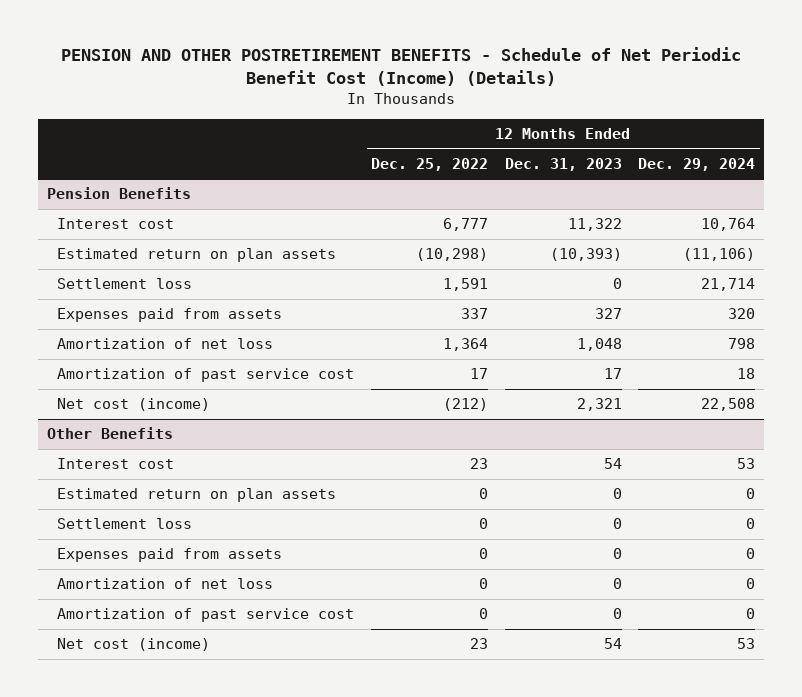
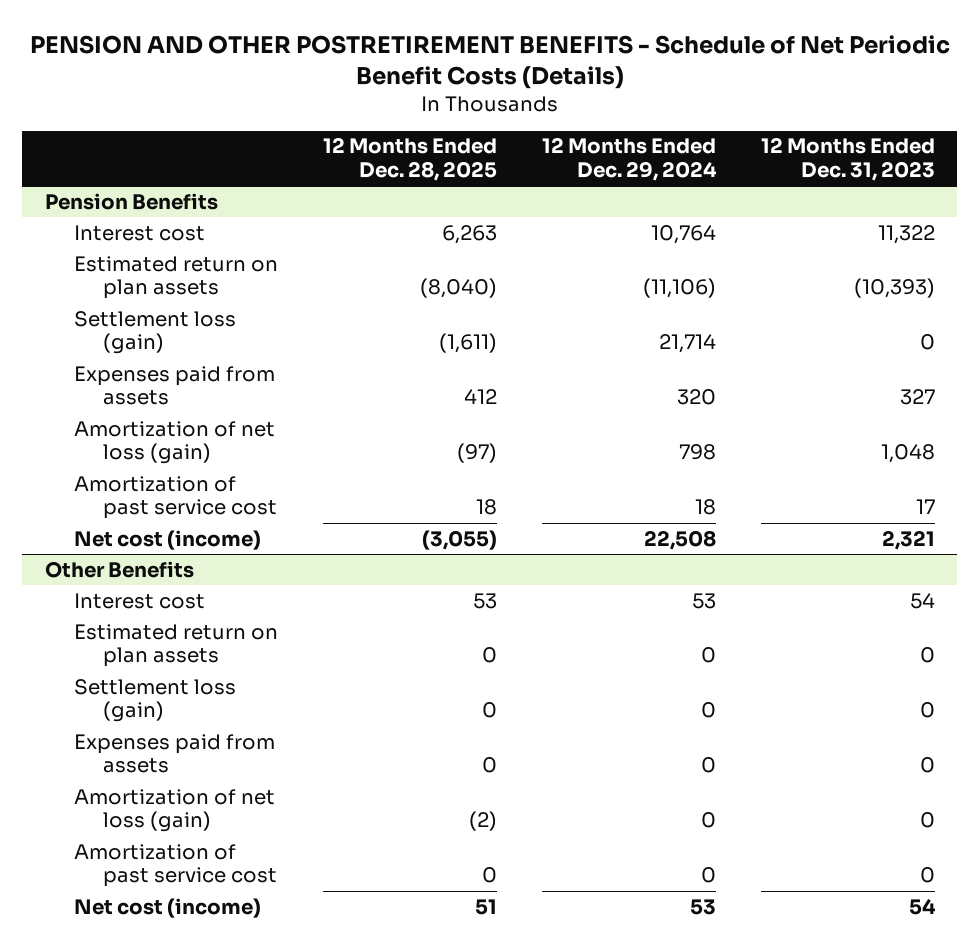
[61,47,742,87] PENSION AND OTHER POSTRETIREMENT BENEFITS - Schedule of Net Periodic Benefit Cost (Income) (Details) -> [29,35,950,89] PENSION AND OTHER POSTRETIREMENT BENEFITS - Schedule of Net Periodic Benefit Costs (Details)
[370,157,488,171] Dec. 25, 2022 -> none
none -> [322,137,497,181] 12 Months Ended Dec. 28, 2025
[57,278,193,290] Settlement loss -> [74,310,237,355] Settlement loss (gain)
[57,338,274,350] Amortization of net loss -> [74,420,276,465] Amortization of net loss (gain)
[57,518,193,530] Settlement loss -> [74,678,237,723] Settlement loss (gain)
[57,578,274,590] Amortization of net loss -> [74,788,276,833] Amortization of net loss (gain)

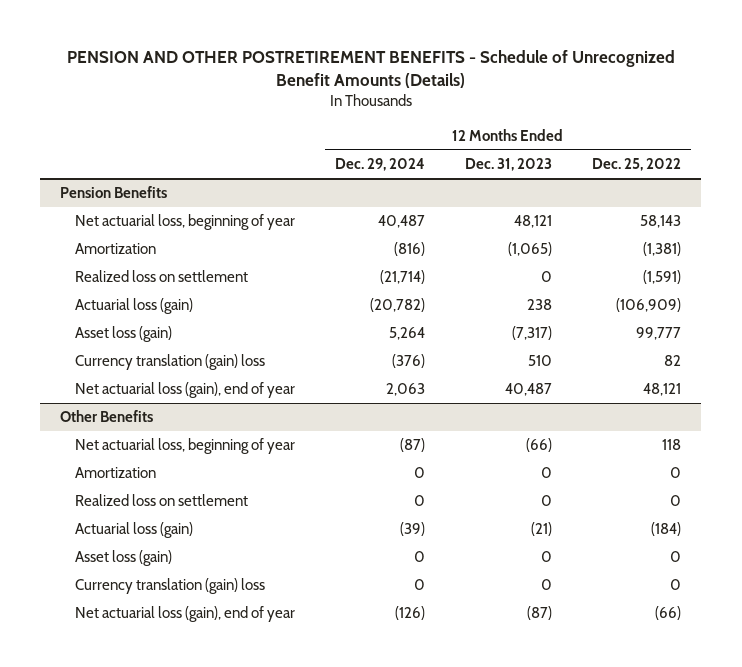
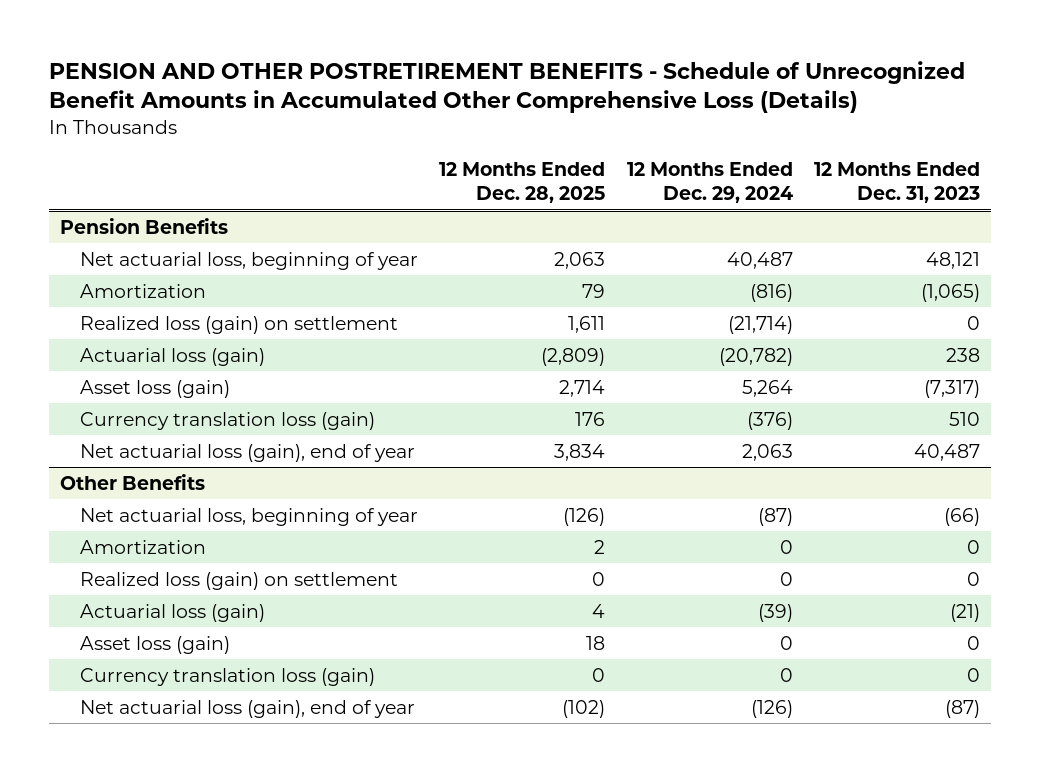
[66,50,675,89] PENSION AND OTHER POSTRETIREMENT BENEFITS - Schedule of Unrecognized Benefit Amounts (Details) -> [49,60,966,114] PENSION AND OTHER POSTRETIREMENT BENEFITS - Schedule of Unrecognized Benefit Amounts in Accumulated Other Comprehensive Loss (Details)
[592,158,682,172] Dec. 25, 2022 -> none
none -> [439,161,606,204] 12 Months Ended Dec. 28, 2025
[74,270,248,283] Realized loss on settlement -> [79,315,398,334] Realized loss (gain) on settlement
[74,354,265,371] Currency translation (gain) loss -> [79,411,375,430] Currency translation loss (gain)
[74,494,248,507] Realized loss on settlement -> [79,571,398,590] Realized loss (gain) on settlement
[74,578,265,595] Currency translation (gain) loss -> [79,667,375,686] Currency translation loss (gain)

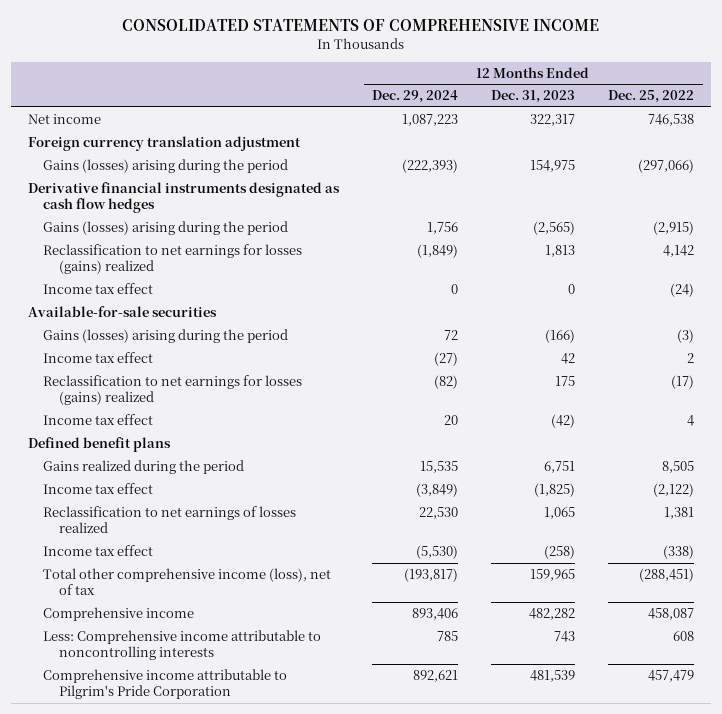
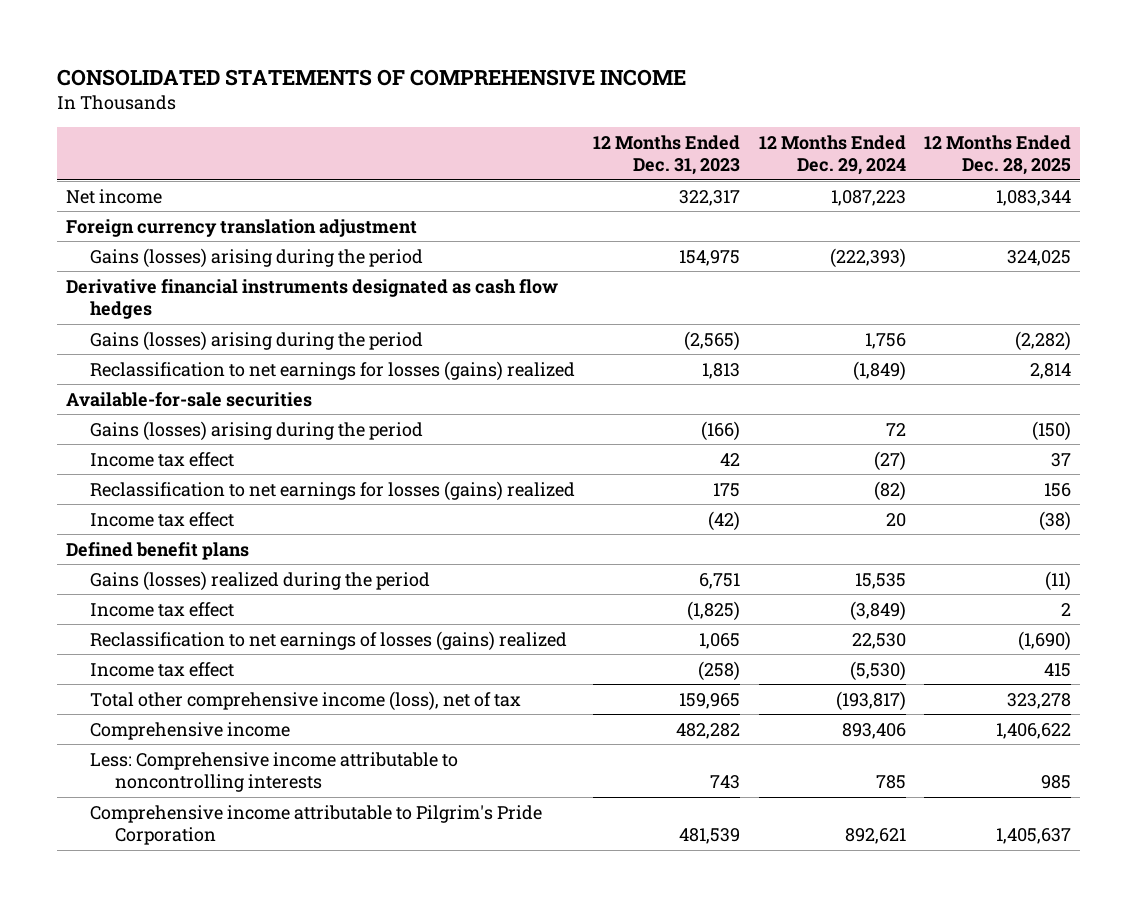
[608,90,695,104] Dec. 25, 2022 -> none
none -> [923,134,1071,176] 12 Months Ended Dec. 28, 2025
[43,282,154,294] Income tax effect -> none
[43,459,245,474] Gains realized during the period -> [90,570,431,591] Gains (losses) realized during the period
[43,505,297,534] Reclassification to net earnings of losses realized -> [90,630,568,651] Reclassification to net earnings of losses (gains) realized

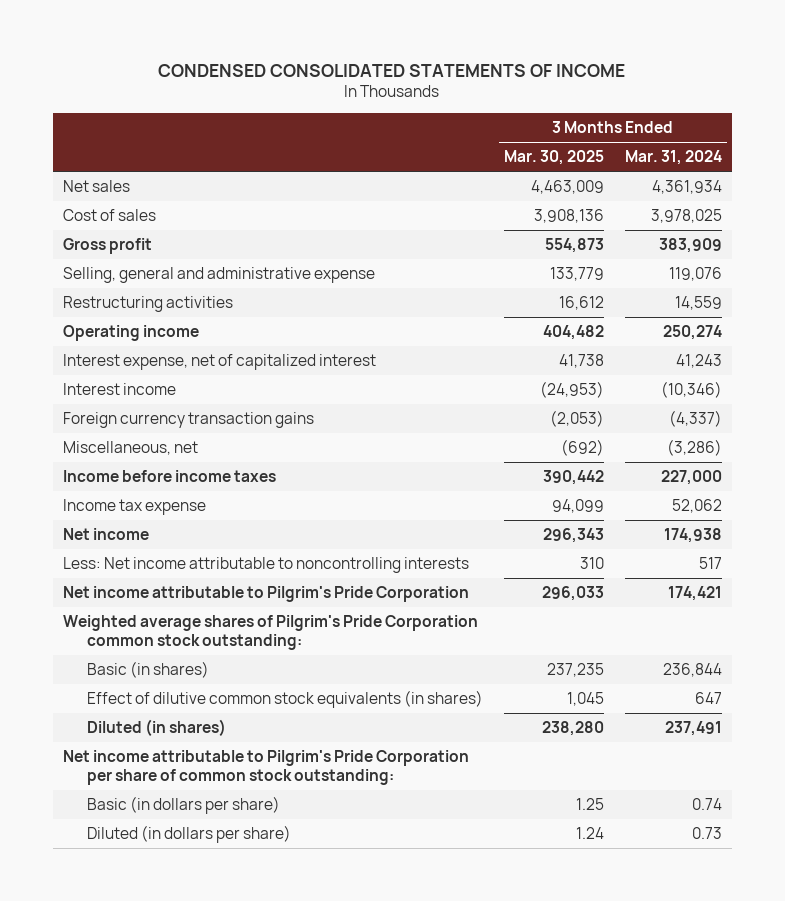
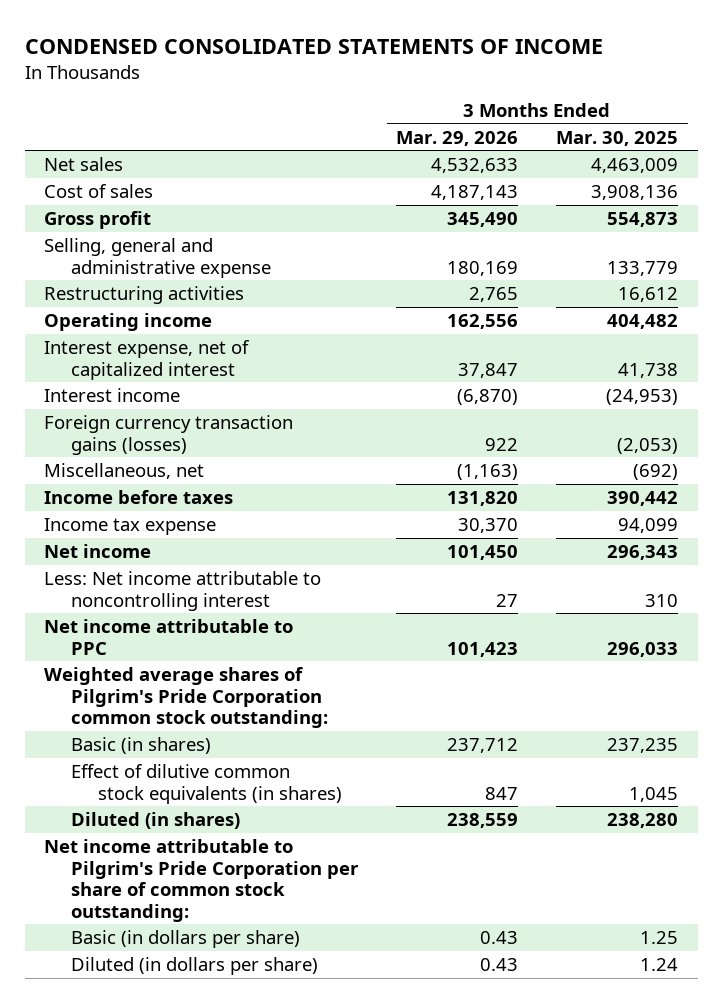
[624,150,722,166] Mar. 31, 2024 -> none
none -> [396,130,519,146] Mar. 29, 2026
[63,412,315,429] Foreign currency transaction gains -> [43,415,293,455] Foreign currency transaction gains (losses)
[63,470,277,483] Income before income taxes -> [43,490,233,505] Income before taxes
[63,557,470,574] Less: Net income attributable to noncontrolling interests -> [43,571,321,611] Less: Net income attributable to noncontrolling interest
[63,586,470,603] Net income attributable to Pilgrim's Pride Corporation -> [43,619,293,655] Net income attributable to PPC

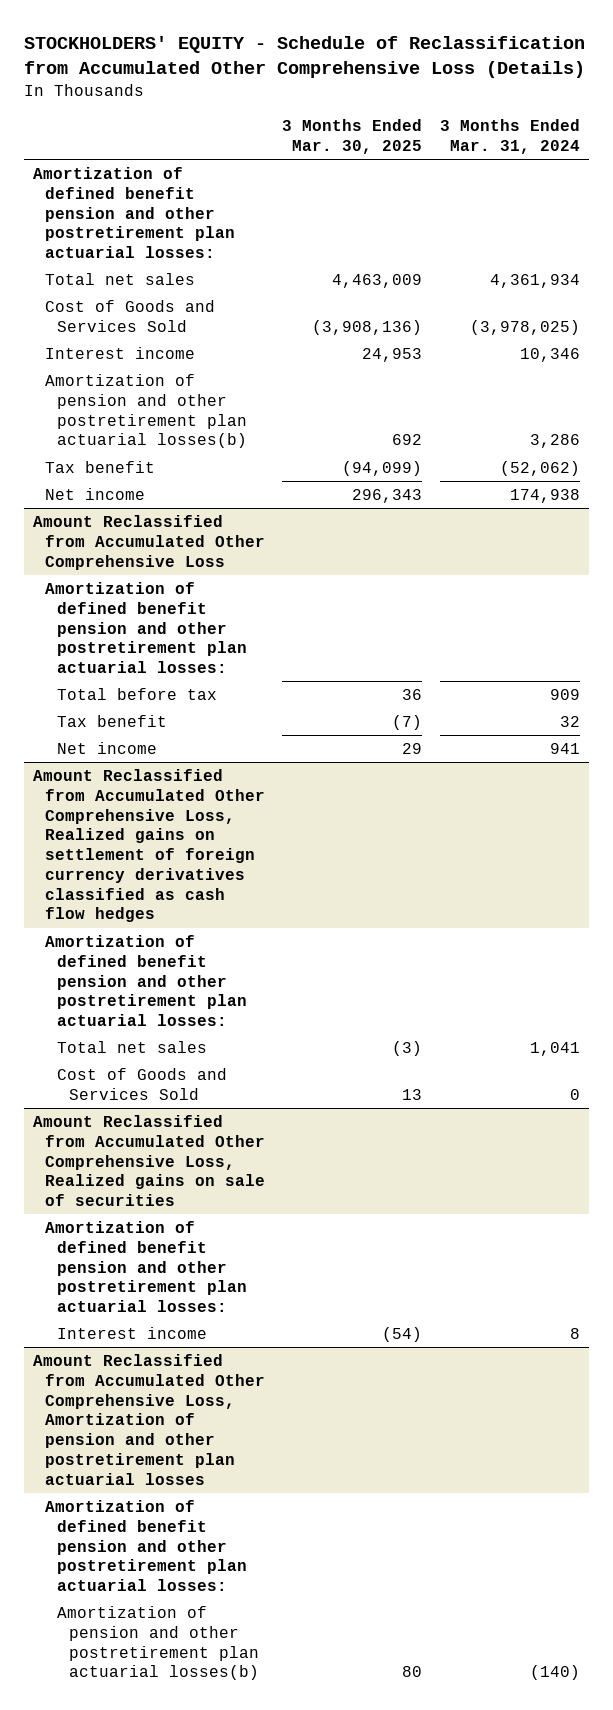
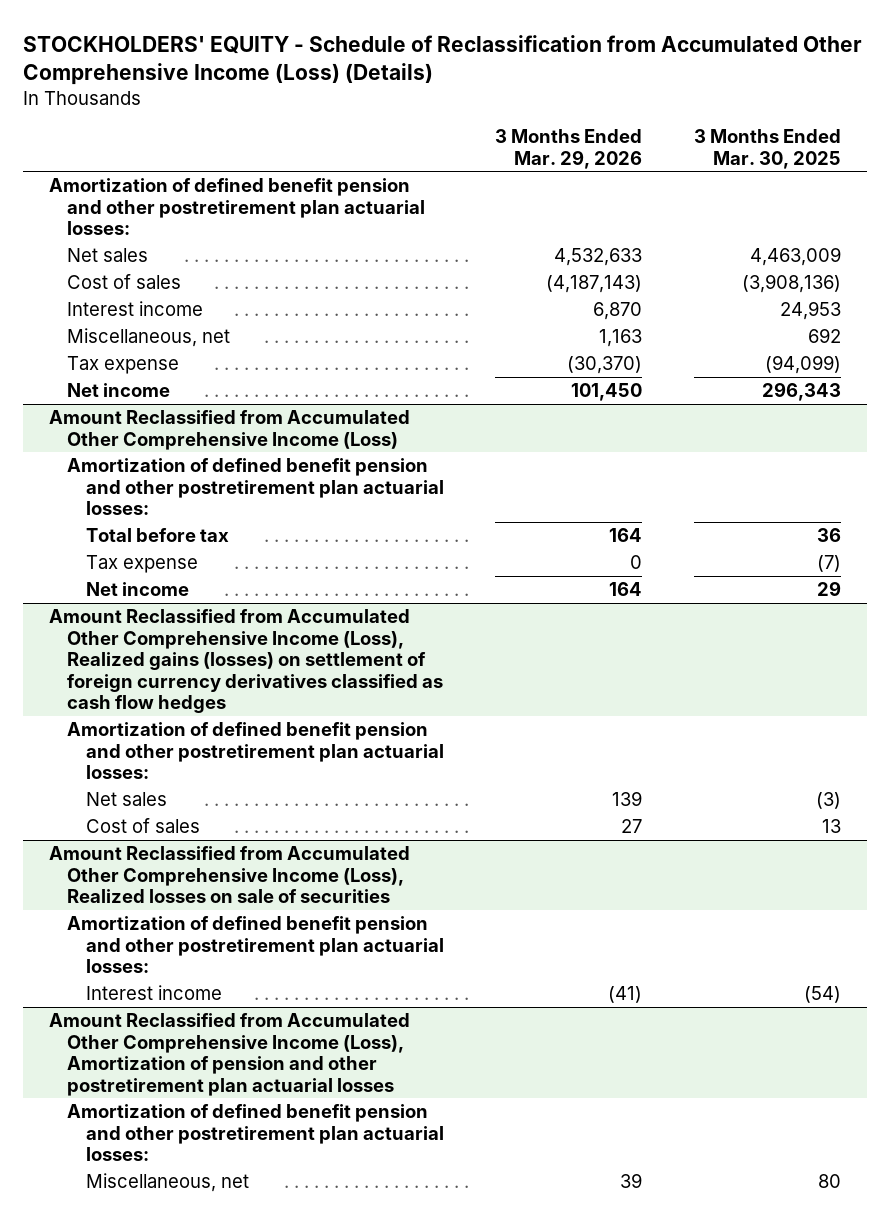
[23,36,585,79] STOCKHOLDERS' EQUITY - Schedule of Reclassification from Accumulated Other Comprehensive Loss (Details) -> [22,34,862,86] STOCKHOLDERS' EQUITY - Schedule of Reclassification from Accumulated Other Comprehensive Income (Loss) (Details)
[440,119,581,155] 3 Months Ended Mar. 31, 2024 -> none
none -> [495,129,643,169] 3 Months Ended Mar. 29, 2026
[44,272,195,285] Total net sales -> [67,247,149,262] Net sales
[44,299,215,332] Cost of Goods and Services Sold -> [67,273,182,289] Cost of sales
[44,373,247,449] Amortization of pension and other postretirement plan actuarial losses(b) -> [67,327,231,347] Miscellaneous, net
[44,460,155,473] Tax benefit -> [67,355,180,374] Tax expense
[32,514,265,570] Amount Reclassified from Accumulated Other Comprehensive Loss -> [48,409,410,450] Amount Reclassified from Accumulated Other Comprehensive Income (Loss)
[56,714,167,727] Tax benefit -> [85,554,198,573] Tax expense
[32,768,265,923] Amount Reclassified from Accumulated Other Comprehensive Loss, Realized gains on settlement of foreign currency derivatives classified as cash flow hedges -> [48,608,444,714] Amount Reclassified from Accumulated Other Comprehensive Income (Loss), Realized gains (losses) on settlement of foreign currency derivatives classified as cash flow hedges
[56,1040,207,1053] Total net sales -> [85,791,167,806] Net sales
[56,1067,227,1100] Cost of Goods and Services Sold -> [85,817,200,833] Cost of sales
[32,1114,265,1207] Amount Reclassified from Accumulated Other Comprehensive Loss, Realized gains on sale of securities -> [48,845,410,904] Amount Reclassified from Accumulated Other Comprehensive Income (Loss), Realized losses on sale of securities
[32,1353,265,1485] Amount Reclassified from Accumulated Other Comprehensive Loss, Amortization of pension and other postretirement plan actuarial losses -> [48,1012,410,1096] Amount Reclassified from Accumulated Other Comprehensive Income (Loss), Amortization of pension and other postretirement plan actuarial losses
[56,1605,259,1681] Amortization of pension and other postretirement plan actuarial losses(b) -> [85,1172,249,1192] Miscellaneous, net

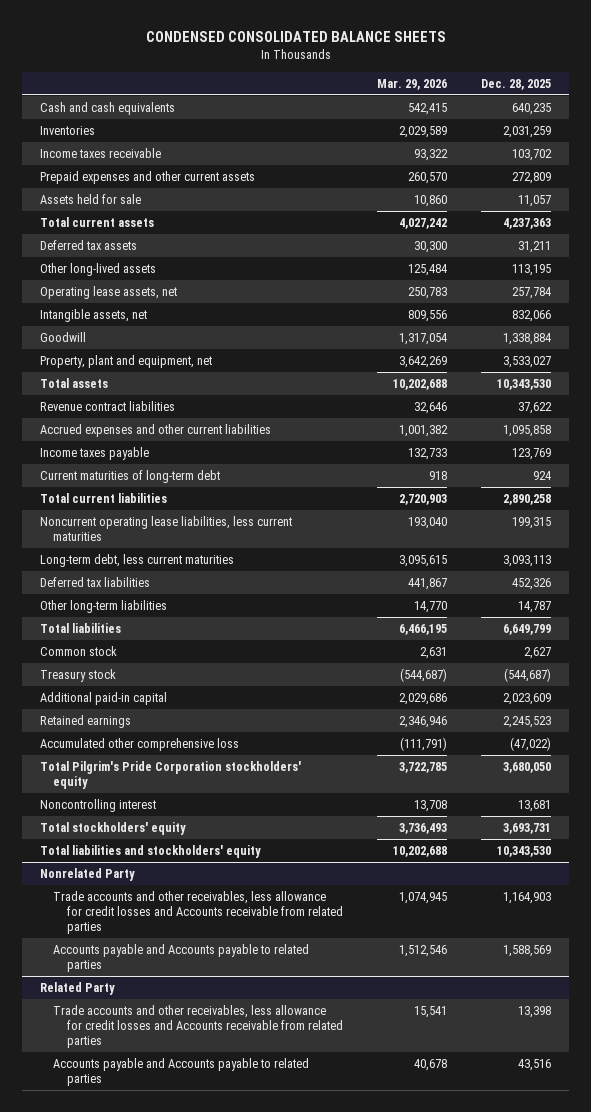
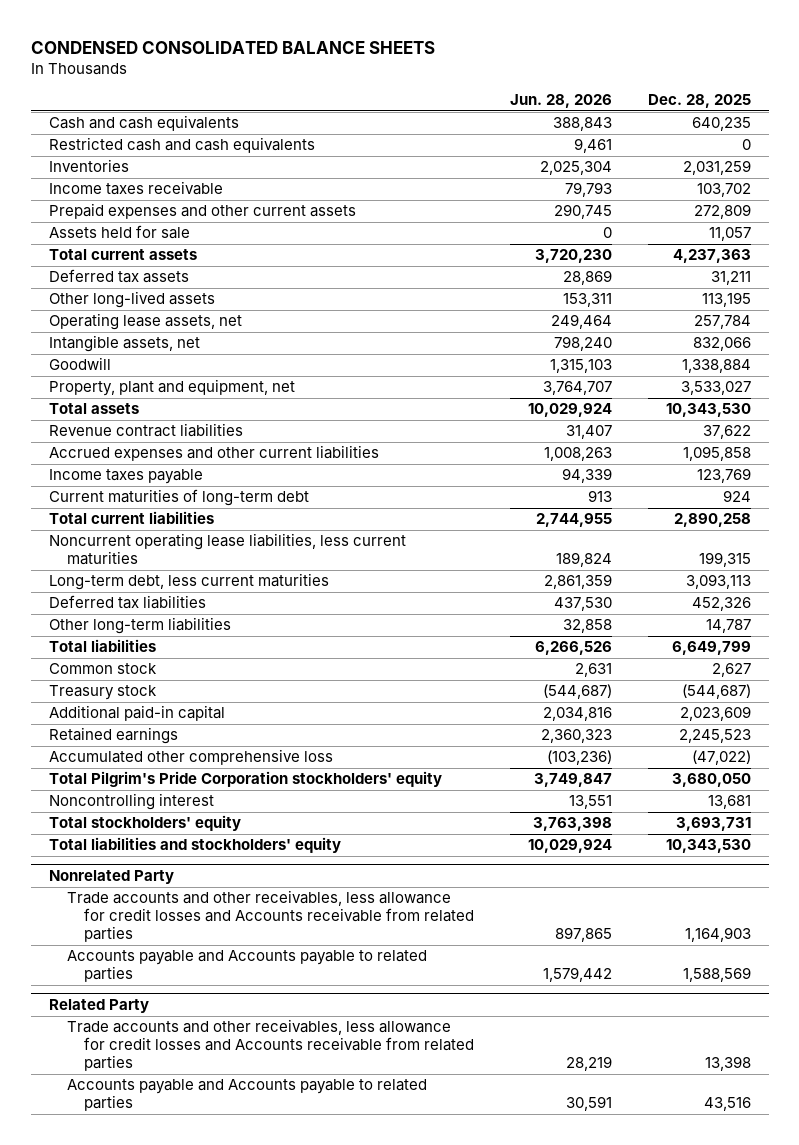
[377,78,448,90] Mar. 29, 2026 -> none
none -> [510,94,613,109] Jun. 28, 2026
none -> [48,137,315,154] Restricted cash and cash equivalents

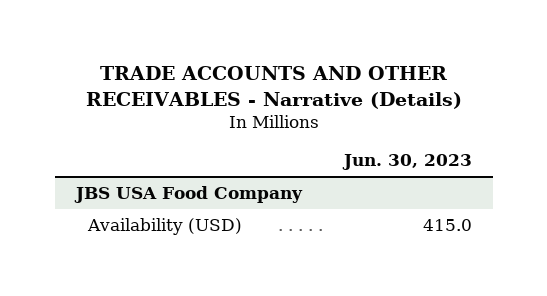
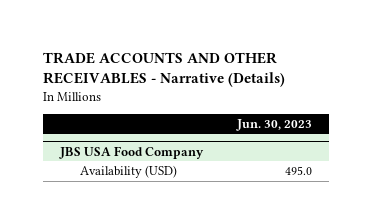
[422,218,472,231] 415.0 -> [284,166,312,176] 495.0

